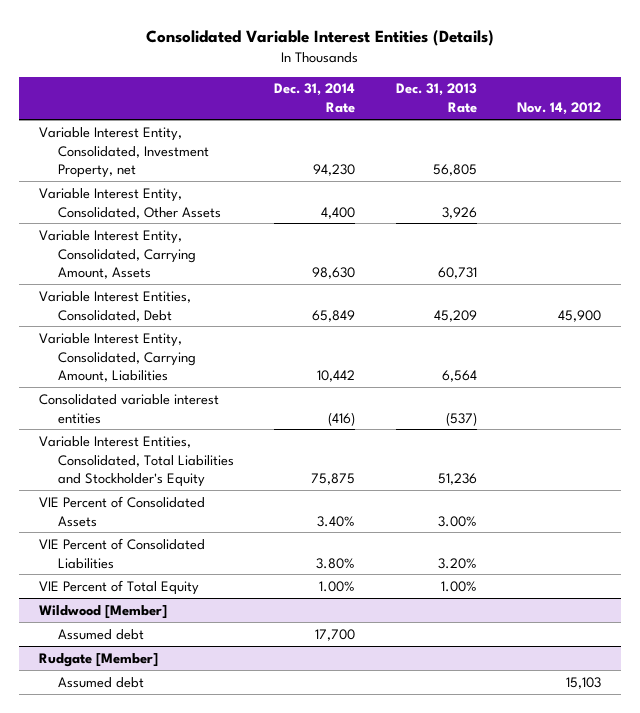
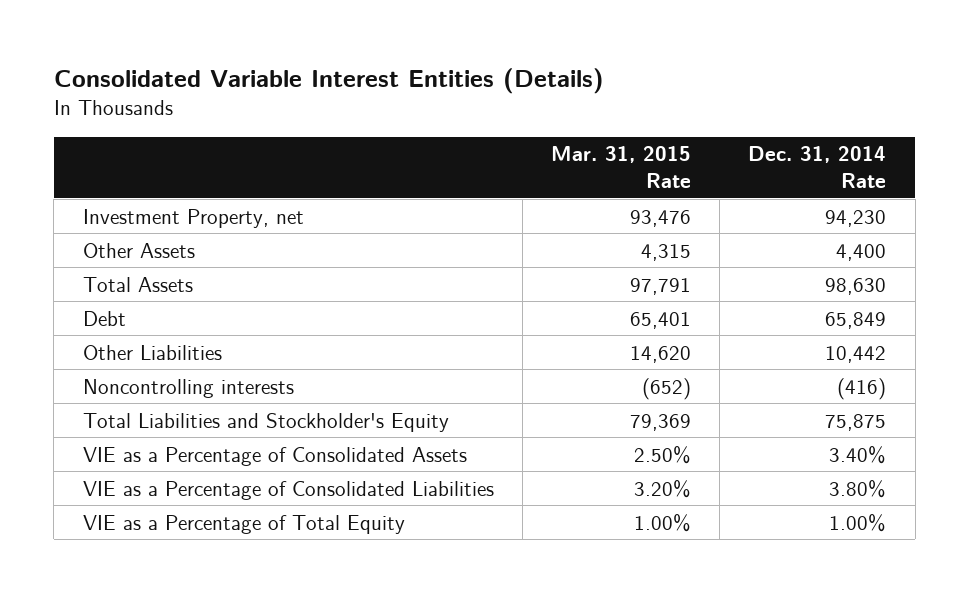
[395,83,477,114] Dec. 31, 2013 Rate -> none
[516,102,601,116] Nov. 14, 2012 -> none
none -> [550,146,691,188] Mar. 31, 2015 Rate
[39,604,168,619] Wildwood [Member] -> none
[58,628,145,640] Assumed debt -> none
[39,652,159,667] Rudgate [Member] -> none
[58,676,145,688] Assumed debt -> none
[39,126,210,179] Variable Interest Entity, Consolidated, Investment Property, net -> [82,208,304,228] Investment Property, net
[39,187,222,219] Variable Interest Entity, Consolidated, Other Assets -> [82,242,195,258] Other Assets
[39,229,197,280] Variable Interest Entity, Consolidated, Carrying Amount, Assets -> [82,276,193,292] Total Assets
[39,290,192,322] Variable Interest Entities, Consolidated, Debt -> [82,310,126,326] Debt
[39,332,197,383] Variable Interest Entity, Consolidated, Carrying Amount, Liabilities -> [82,344,222,360] Other Liabilities
[39,393,220,424] Consolidated variable interest entities -> [82,378,294,398] Noncontrolling interests
[39,435,235,488] Variable Interest Entities, Consolidated, Total Liabilities and Stockholder's Equity -> [82,412,449,432] Total Liabilities and Stockholder's Equity
[39,495,206,527] VIE Percent of Consolidated Assets -> [82,446,467,466] VIE as a Percentage of Consolidated Assets
[39,537,206,569] VIE Percent of Consolidated Liabilities -> [82,480,494,500] VIE as a Percentage of Consolidated Liabilities
[39,579,200,595] VIE Percent of Total Equity -> [82,514,405,534] VIE as a Percentage of Total Equity

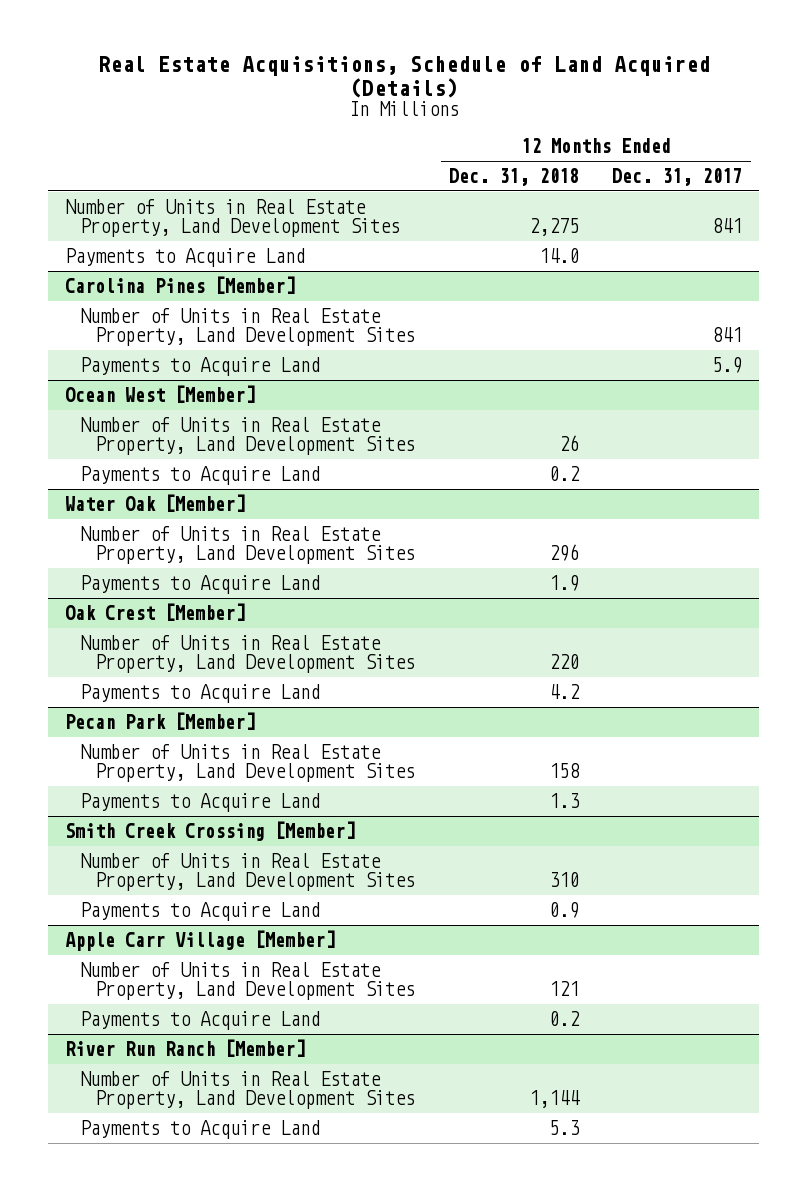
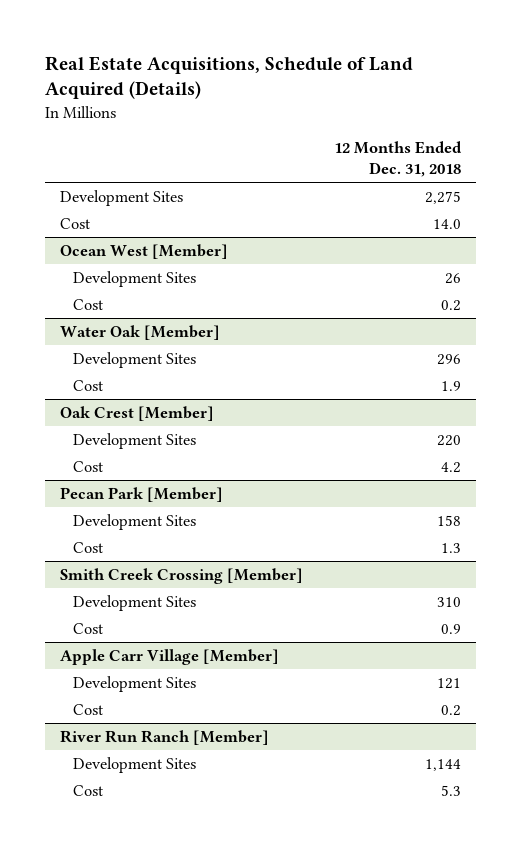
[612,167,743,186] Dec. 31, 2017 -> none
[64,275,295,294] Carolina Pines [Member] -> none
[80,307,416,347] Number of Units in Real Estate Property, Land Development Sites -> none
[80,356,321,376] Payments to Acquire Land -> none
[64,198,401,238] Number of Units in Real Estate Property, Land Development Sites -> [60,189,184,206] Development Sites
[64,247,305,267] Payments to Acquire Land -> [60,217,91,229] Cost
[80,416,416,456] Number of Units in Real Estate Property, Land Development Sites -> [73,270,197,287] Development Sites
[80,465,321,485] Payments to Acquire Land -> [73,298,104,310] Cost
[80,525,416,565] Number of Units in Real Estate Property, Land Development Sites -> [73,351,197,368] Development Sites
[80,574,321,594] Payments to Acquire Land -> [73,379,104,391] Cost
[80,634,416,674] Number of Units in Real Estate Property, Land Development Sites -> [73,432,197,449] Development Sites
[80,683,321,703] Payments to Acquire Land -> [73,460,104,472] Cost
[80,743,416,783] Number of Units in Real Estate Property, Land Development Sites -> [73,513,197,530] Development Sites
[80,792,321,812] Payments to Acquire Land -> [73,541,104,553] Cost
[80,852,416,892] Number of Units in Real Estate Property, Land Development Sites -> [73,594,197,611] Development Sites
[80,901,321,921] Payments to Acquire Land -> [73,622,104,634] Cost
[80,961,416,1001] Number of Units in Real Estate Property, Land Development Sites -> [73,675,197,692] Development Sites
[80,1010,321,1030] Payments to Acquire Land -> [73,703,104,715] Cost
[80,1070,416,1110] Number of Units in Real Estate Property, Land Development Sites -> [73,756,197,773] Development Sites
[80,1119,321,1139] Payments to Acquire Land -> [73,784,104,796] Cost

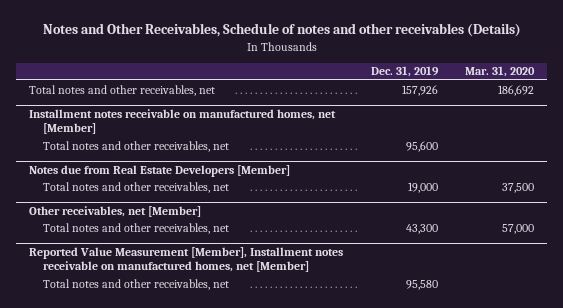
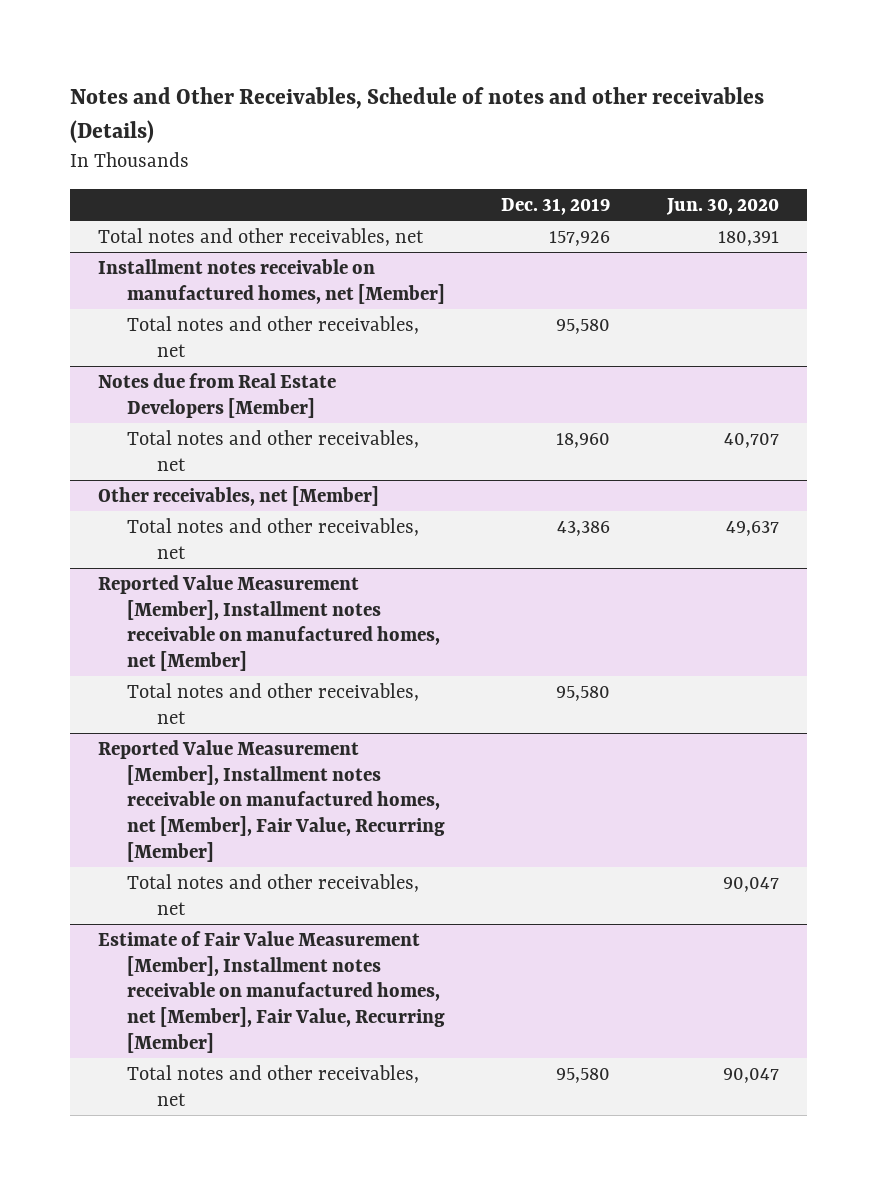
[464,66,535,78] Mar. 31, 2020 -> none
none -> [665,197,779,215] Jun. 30, 2020
[405,140,438,152] 95,600 -> [556,318,611,334] 95,580
[407,181,438,193] 19,000 -> [556,432,611,448] 18,960
[405,223,438,234] 43,300 -> [557,520,611,536] 43,386
none -> [97,739,446,862] Reported Value Measurement [Member], Installment notes receivable on manufactured homes, net [Member], Fair Value, Recurring [Member]
none -> [127,873,420,915] Total notes and other receivables, net
none -> [97,930,446,1053] Estimate of Fair Value Measurement [Member], Installment notes receivable on manufactured homes, net [Member], Fair Value, Recurring [Member]
none -> [127,1064,420,1106] Total notes and other receivables, net

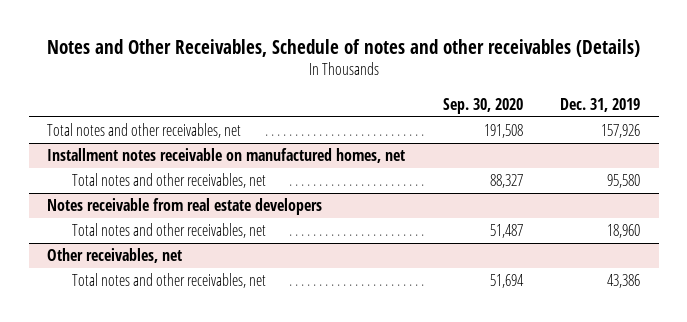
[665,197,779,215] Jun. 30, 2020 -> none
none -> [442,97,523,114] Sep. 30, 2020
[97,258,446,304] Installment notes receivable on manufactured homes, net [Member] -> [47,148,406,164] Installment notes receivable on manufactured homes, net
[97,372,336,418] Notes due from Real Estate Developers [Member] -> [47,198,323,216] Notes receivable from real estate developers
[97,485,379,506] Other receivables, net [Member] -> [47,248,183,264] Other receivables, net
[97,574,441,672] Reported Value Measurement [Member], Installment notes receivable on manufactured homes, net [Member] -> none
[127,682,420,724] Total notes and other receivables, net -> none
[97,739,446,862] Reported Value Measurement [Member], Installment notes receivable on manufactured homes, net [Member], Fair Value, Recurring [Member] -> none
[127,873,420,915] Total notes and other receivables, net -> none
[97,930,446,1053] Estimate of Fair Value Measurement [Member], Installment notes receivable on manufactured homes, net [Member], Fair Value, Recurring [Member] -> none
[127,1064,420,1106] Total notes and other receivables, net -> none

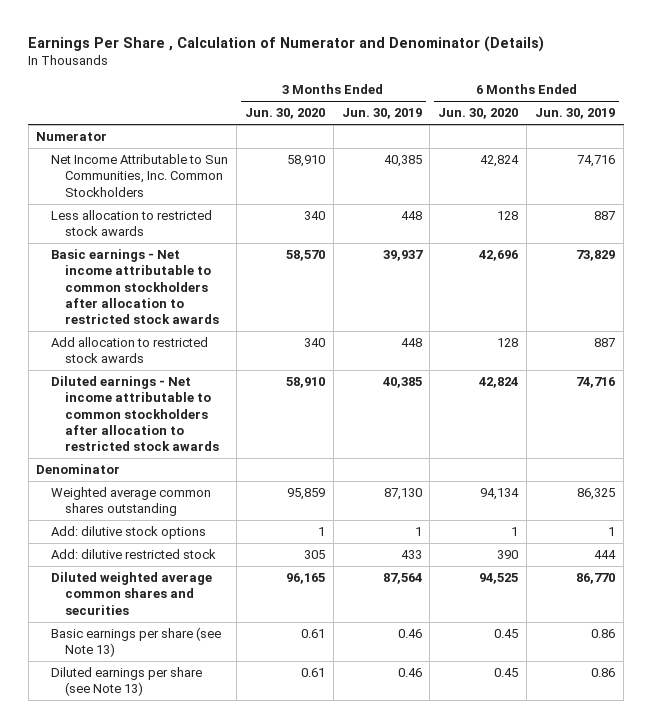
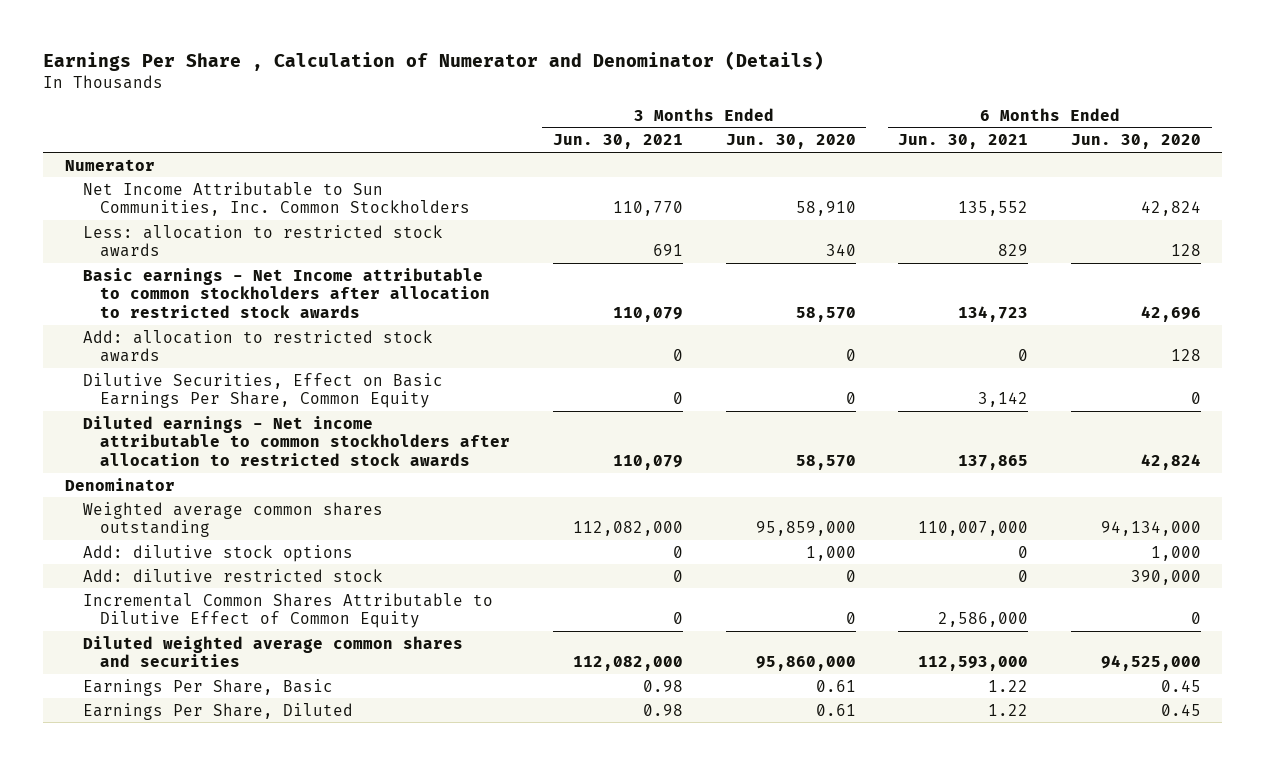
[341,108,422,120] Jun. 30, 2019 -> none
[535,108,616,120] Jun. 30, 2019 -> none
none -> [552,134,683,150] Jun. 30, 2021
none -> [898,134,1029,150] Jun. 30, 2021
[50,210,212,237] Less allocation to restricted stock awards -> [82,224,443,258] Less: allocation to restricted stock awards
[50,249,220,325] Basic earnings - Net income attributable to common stockholders after allocation to restricted stock awards -> [82,267,491,318] Basic earnings - Net Income attributable to common stockholders after allocation to restricted stock awards
[50,337,208,364] Add allocation to restricted stock awards -> [82,329,433,363] Add: allocation to restricted stock awards
[303,338,325,348] 340 -> [845,349,856,362] 0
none -> [82,372,443,409] Dilutive Securities, Effect on Basic Earnings Per Share, Common Equity
[285,377,325,389] 58,910 -> [795,454,856,470] 58,570
[286,488,325,501] 95,859 -> [755,521,856,537] 95,859,000
[480,488,520,501] 94,134 -> [1100,521,1201,537] 94,134,000
[317,527,325,537] 1 -> [805,545,856,561] 1,000
[511,527,519,537] 1 -> [1150,545,1201,561] 1,000
[303,550,325,560] 305 -> [845,569,856,582] 0
[497,550,519,560] 390 -> [1130,569,1201,585] 390,000
none -> [82,592,493,629] Incremental Common Shares Attributable to Dilutive Effect of Common Equity
[285,573,325,585] 96,165 -> [755,656,856,672] 95,860,000
[479,573,519,585] 94,525 -> [1100,655,1201,672] 94,525,000
[50,627,221,658] Basic earnings per share (see Note 13) -> [82,678,333,696] Earnings Per Share, Basic
[50,667,202,697] Diluted earnings per share (see Note 13) -> [82,702,353,720] Earnings Per Share, Diluted

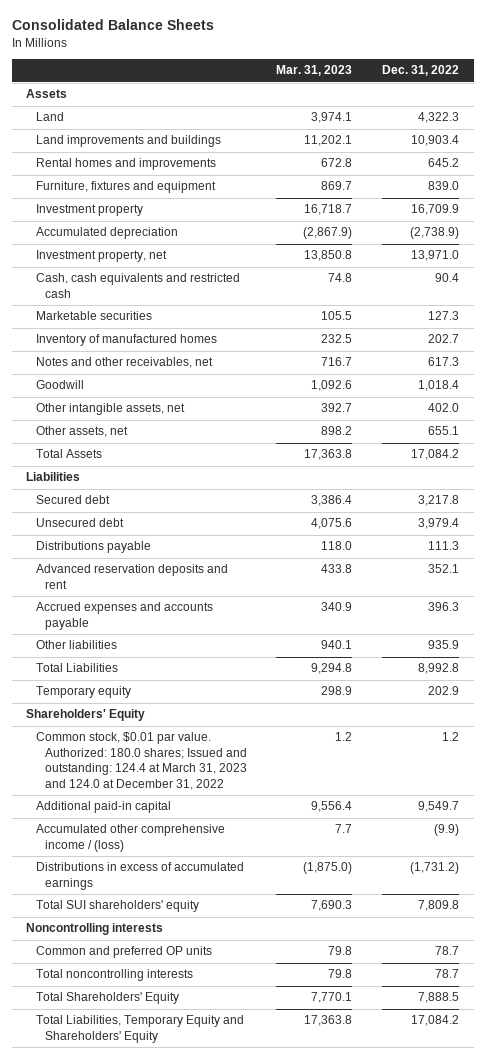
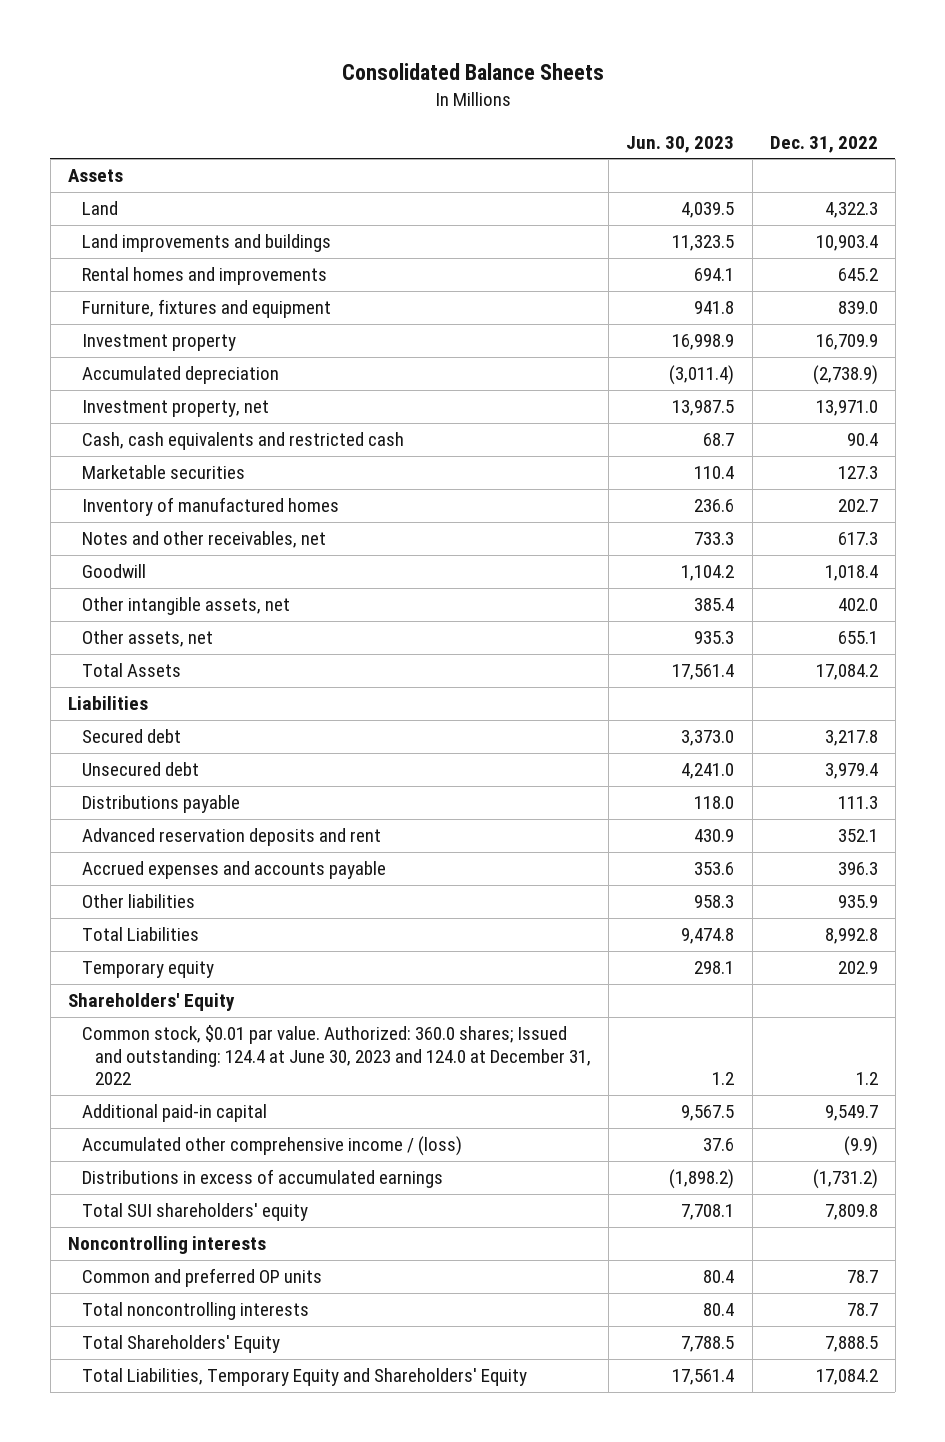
[276,65,353,77] Mar. 31, 2023 -> none
none -> [626,135,735,153] Jun. 30, 2023
[35,732,247,790] Common stock, $0.01 par value. Authorized: 180.0 shares; Issued and outstanding: 124.4 at March 31, 2023 and 124.0 at December 31, 2022 -> [81,1025,592,1086] Common stock, $0.01 par value. Authorized: 360.0 shares; Issued and outstanding: 124.4 at June 30, 2023 and 124.0 at December 31, 2022

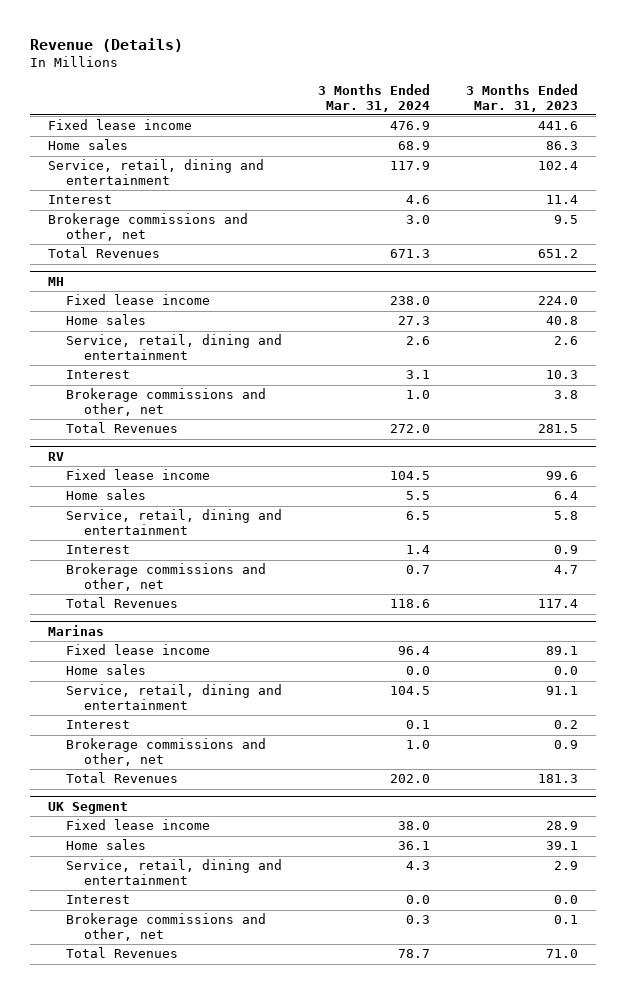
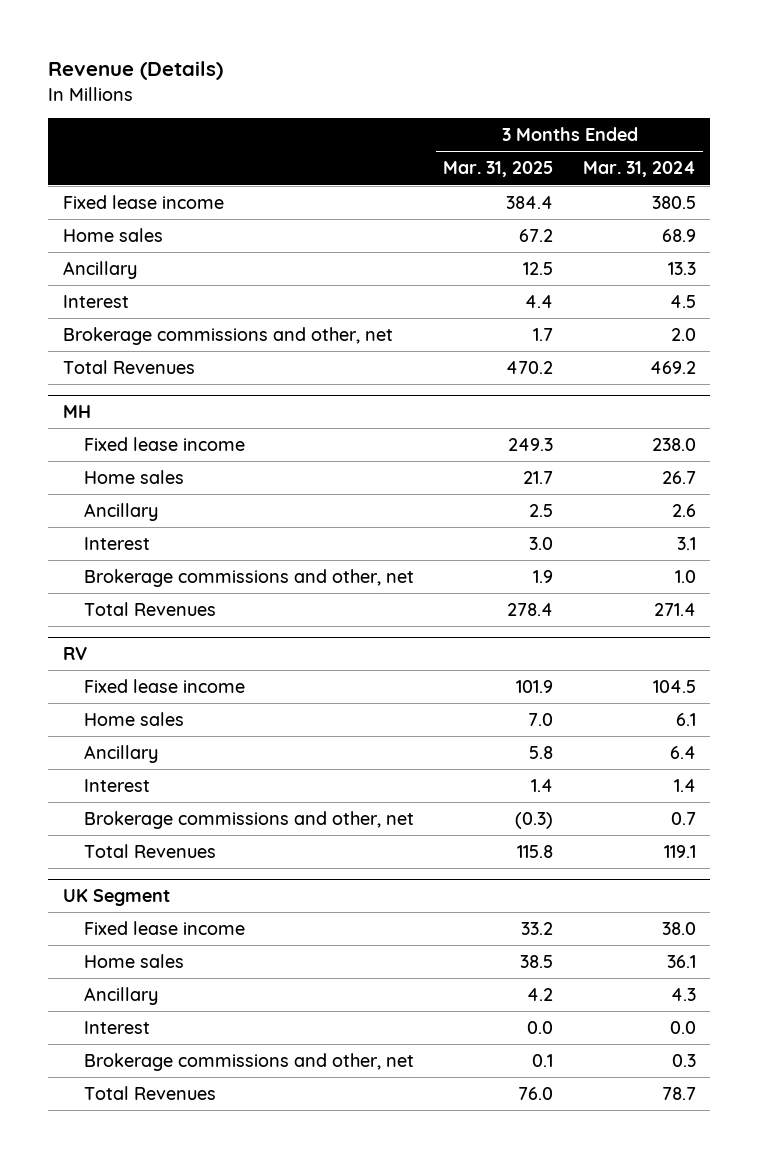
[465,83,578,112] 3 Months Ended Mar. 31, 2023 -> none
none -> [443,161,554,178] Mar. 31, 2025
[389,121,430,131] 476.9 -> [651,195,696,209] 380.5
[48,159,265,186] Service, retail, dining and entertainment -> none
none -> [63,260,138,279] Ancillary
[405,195,430,205] 4.6 -> [669,294,696,308] 4.5
[405,215,430,225] 3.0 -> [670,327,696,341] 2.0
[389,249,430,259] 671.3 -> [649,360,696,374] 469.2
[397,316,430,326] 27.3 -> [661,470,696,484] 26.7
[66,334,283,361] Service, retail, dining and entertainment -> [84,502,159,521] Ancillary
[389,424,430,434] 272.0 -> [653,602,696,616] 271.4
[66,509,283,536] Service, retail, dining and entertainment -> none
[405,491,430,501] 5.5 -> [675,712,696,726] 6.1
none -> [84,744,159,763] Ancillary
[48,624,105,636] Marinas -> none
[66,644,211,656] Fixed lease income -> none
[66,664,147,676] Home sales -> none
[66,684,283,711] Service, retail, dining and entertainment -> none
[66,720,131,730] Interest -> none
[66,738,267,767] Brokerage commissions and other, net -> none
[66,772,179,784] Total Revenues -> none
[389,599,430,609] 118.6 -> [663,844,696,858] 119.1
[66,859,283,886] Service, retail, dining and entertainment -> [84,986,159,1005] Ancillary

